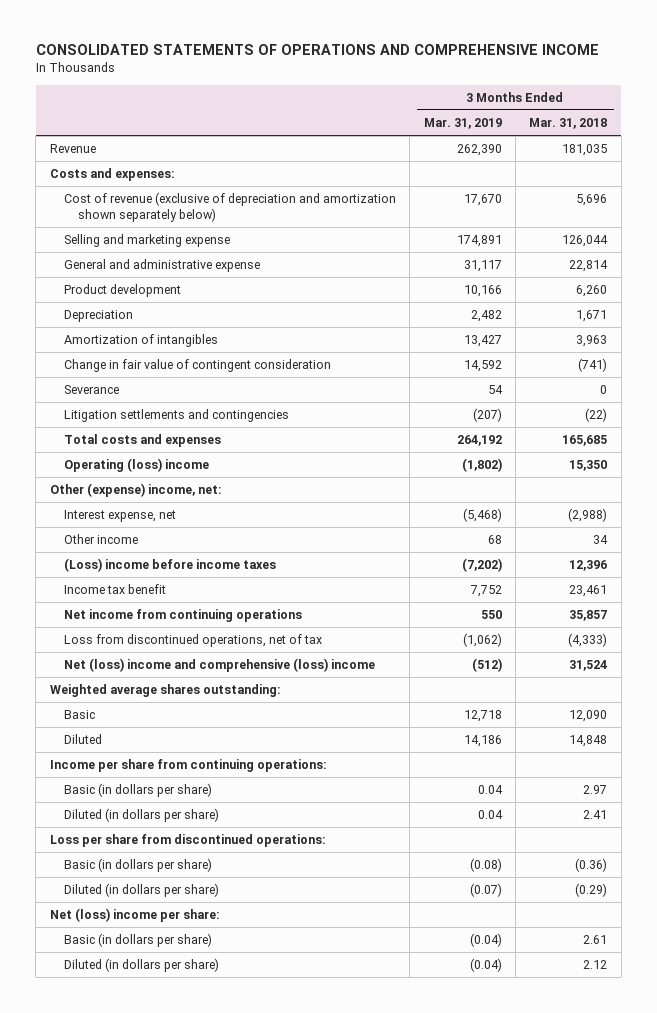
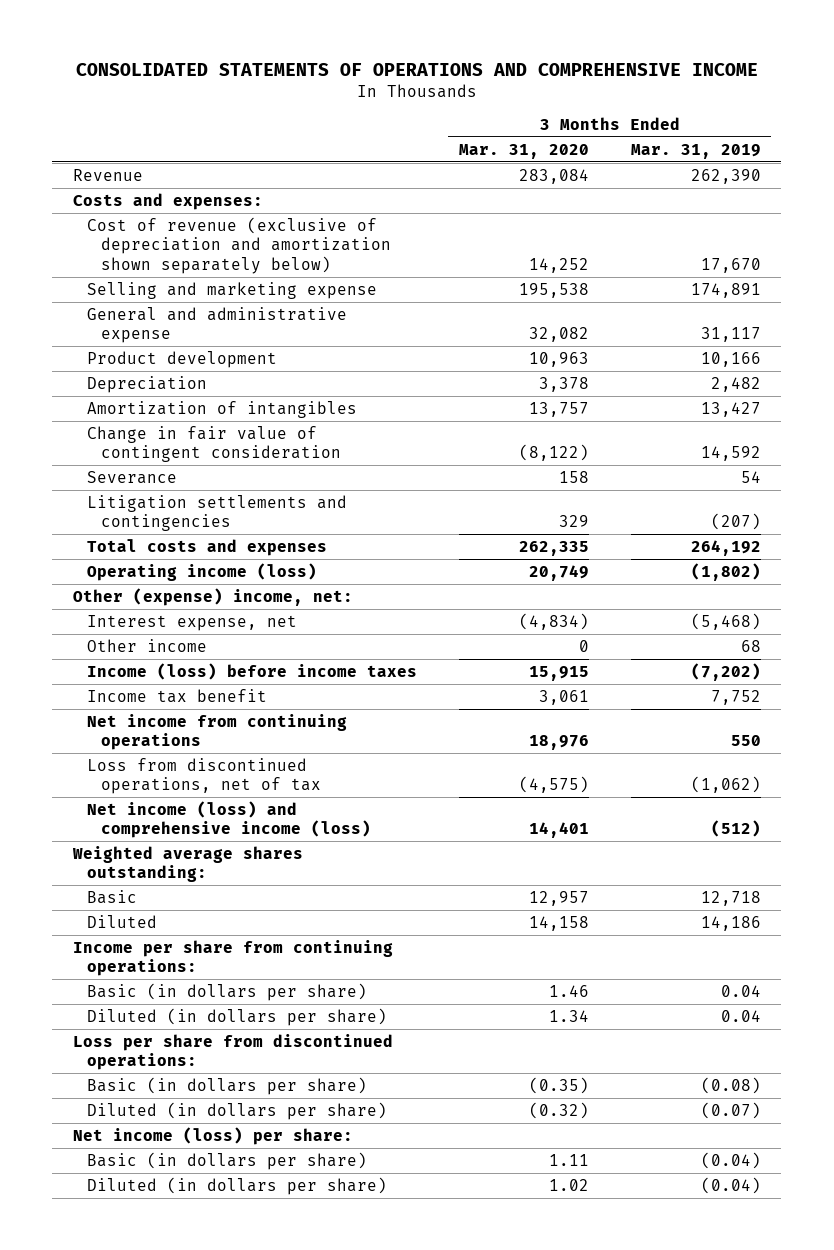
[529,117,608,129] Mar. 31, 2018 -> none
none -> [458,143,589,159] Mar. 31, 2020
[63,458,209,473] Operating (loss) income -> [86,562,317,581] Operating income (loss)
[63,558,276,573] (Loss) income before income taxes -> [86,662,417,680] Income (loss) before income taxes
[63,658,375,673] Net (loss) income and comprehensive (loss) income -> [86,800,371,839] Net income (loss) and comprehensive income (loss)
[49,908,220,923] Net (loss) income per share: -> [73,1126,354,1145] Net income (loss) per share:

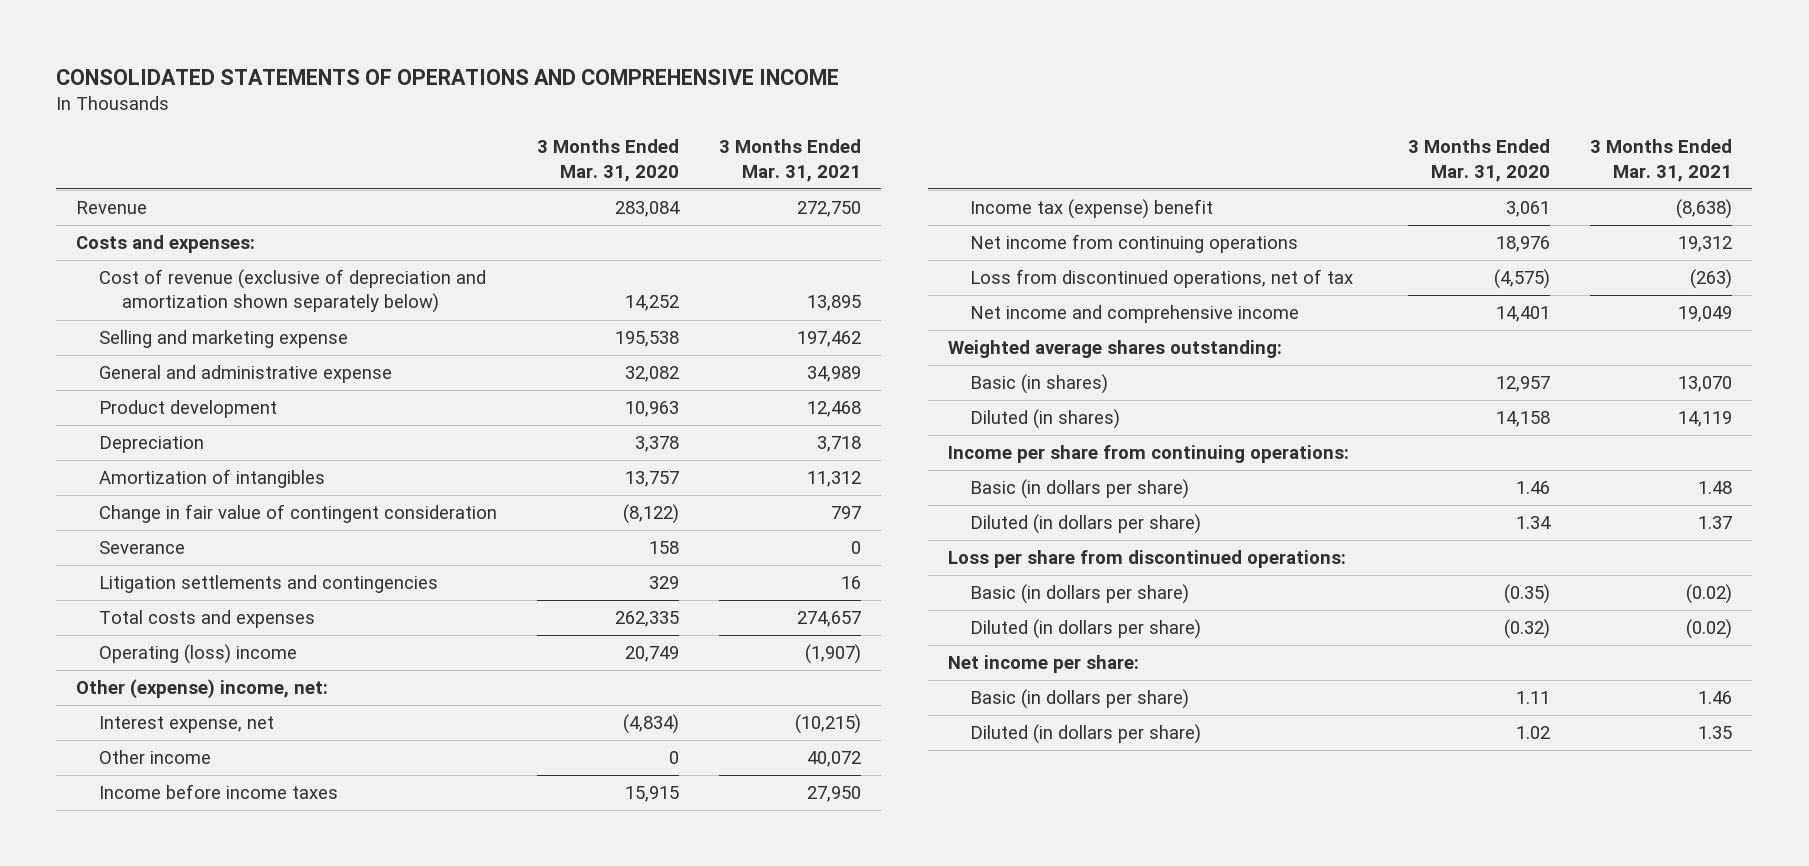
[630,143,761,159] Mar. 31, 2019 -> none
none -> [718,139,861,182] 3 Months Ended Mar. 31, 2021
[86,562,317,581] Operating income (loss) -> [98,644,297,665] Operating (loss) income
[86,662,417,680] Income (loss) before income taxes -> [98,784,338,800] Income before income taxes
[86,688,267,703] Income tax benefit -> [970,199,1214,220] Income tax (expense) benefit
[86,800,371,839] Net income (loss) and comprehensive income (loss) -> [970,305,1300,324] Net income and comprehensive income
[86,889,137,904] Basic -> [970,374,1109,395] Basic (in shares)
[86,914,157,928] Diluted -> [970,409,1121,430] Diluted (in shares)
[73,1126,354,1145] Net income (loss) per share: -> [947,655,1139,674] Net income per share:

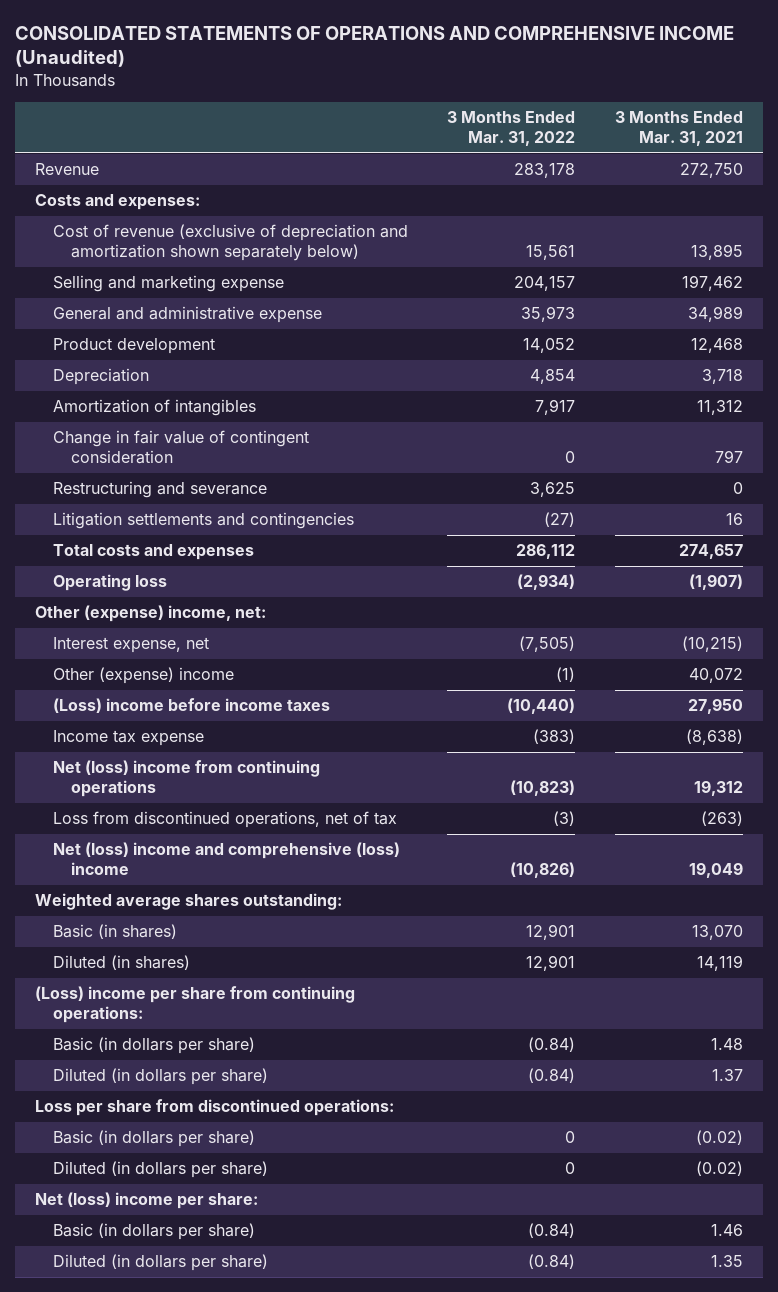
[56,69,840,86] CONSOLIDATED STATEMENTS OF OPERATIONS AND COMPREHENSIVE INCOME -> [14,25,734,68] CONSOLIDATED STATEMENTS OF OPERATIONS AND COMPREHENSIVE INCOME (Unaudited)
[536,139,679,182] 3 Months Ended Mar. 31, 2020 -> none
none -> [447,111,576,146] 3 Months Ended Mar. 31, 2022
[98,541,185,555] Severance -> none
none -> [52,481,267,499] Restructuring and severance
[98,644,297,665] Operating (loss) income -> [52,574,167,592] Operating loss
[98,750,211,765] Other income -> [52,667,234,685] Other (expense) income
[98,784,338,800] Income before income taxes -> [52,698,330,714] (Loss) income before income taxes
[970,199,1214,220] Income tax (expense) benefit -> [52,730,204,747] Income tax expense
[970,234,1299,254] Net income from continuing operations -> [52,760,320,797] Net (loss) income from continuing operations
[970,305,1300,324] Net income and comprehensive income -> [52,842,400,875] Net (loss) income and comprehensive (loss) income
[947,445,1349,464] Income per share from continuing operations: -> [34,986,355,1023] (Loss) income per share from continuing operations:
[947,655,1139,674] Net income per share: -> [34,1192,258,1210] Net (loss) income per share:

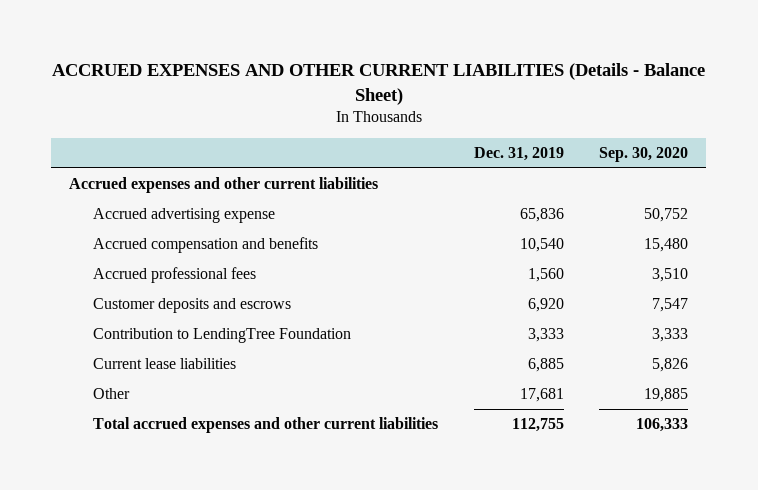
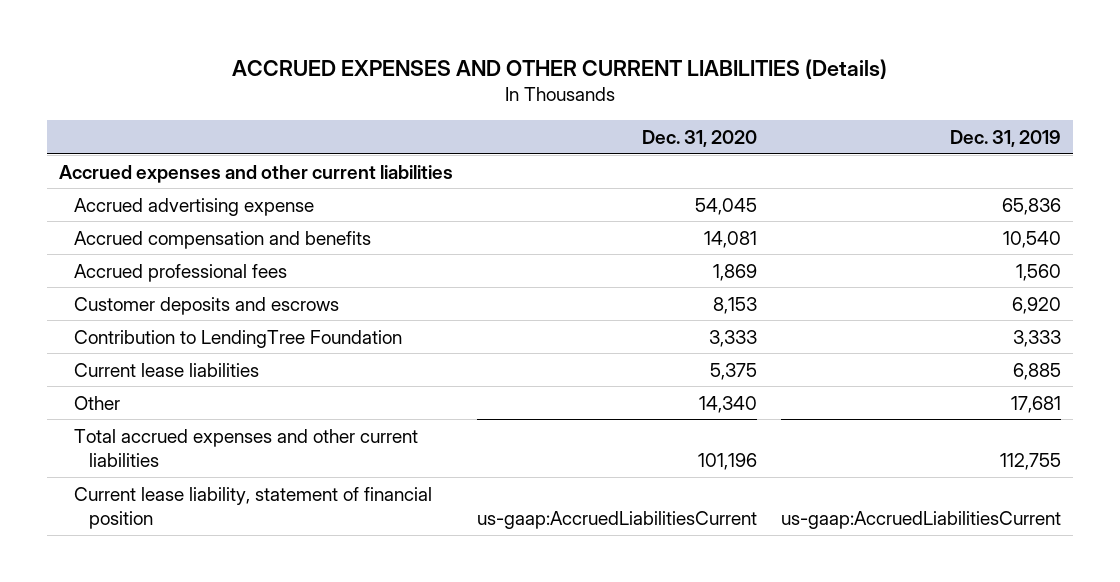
[51,62,705,105] ACCRUED EXPENSES AND OTHER CURRENT LIABILITIES (Details - Balance Sheet) -> [231,58,887,79] ACCRUED EXPENSES AND OTHER CURRENT LIABILITIES (Details)
[599,146,689,162] Sep. 30, 2020 -> none
none -> [641,129,757,147] Dec. 31, 2020
none -> [74,486,433,529] Current lease liability, statement of financial position

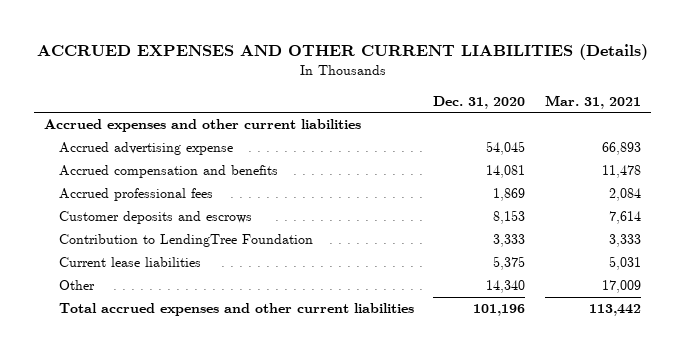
[950,129,1062,147] Dec. 31, 2019 -> none
none -> [544,94,641,109] Mar. 31, 2021
[74,486,433,529] Current lease liability, statement of financial position -> none

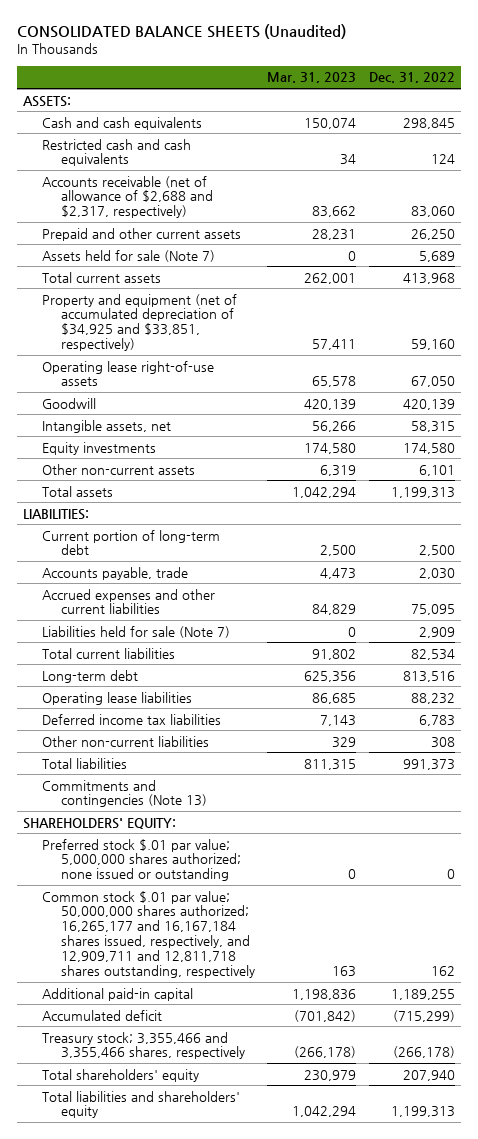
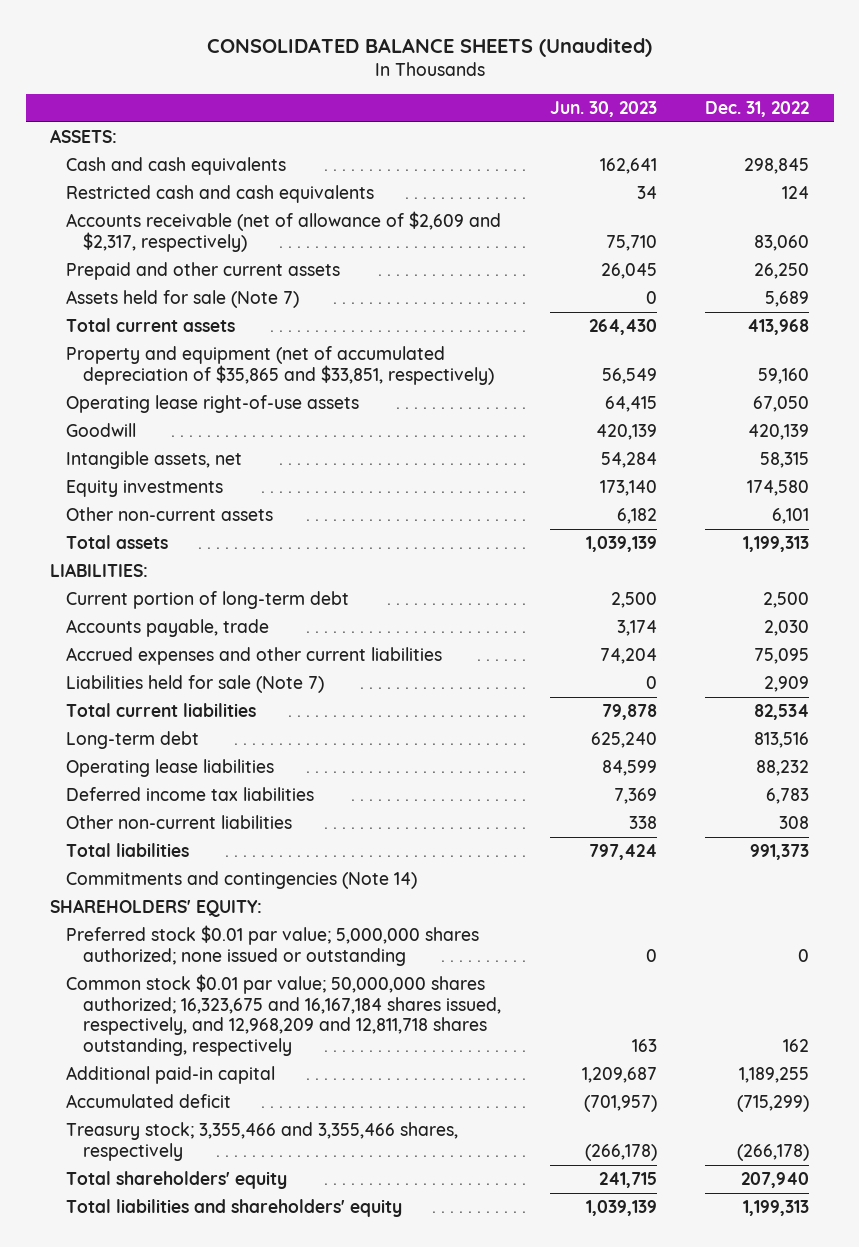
[267,72,357,84] Mar. 31, 2023 -> none
none -> [549,100,657,117] Jun. 30, 2023
[41,175,213,219] Accounts receivable (net of allowance of $2,688 and $2,317, respectively) -> [66,211,502,252] Accounts receivable (net of allowance of $2,609 and $2,317, respectively)
[41,293,237,352] Property and equipment (net of accumulated depreciation of $34,925 and $33,851, respectively) -> [66,346,494,385] Property and equipment (net of accumulated depreciation of $35,865 and $33,851, respectively)
[41,779,207,808] Commitments and contingencies (Note 13) -> [66,871,418,890] Commitments and contingencies (Note 14)
[41,838,241,882] Preferred stock $.01 par value; 5,000,000 shares authorized; none issued or outstanding -> [66,925,480,966] Preferred stock $0.01 par value; 5,000,000 shares authorized; none issued or outstanding
[41,890,255,979] Common stock $.01 par value; 50,000,000 shares authorized; 16,265,177 and 16,167,184 shares issued, respectively, and 12,909,711 and 12,811,718 shares outstanding, respectively -> [66,974,501,1056] Common stock $0.01 par value; 50,000,000 shares authorized; 16,323,675 and 16,167,184 shares issued, respectively, and 12,968,209 and 12,811,718 shares outstanding, respectively

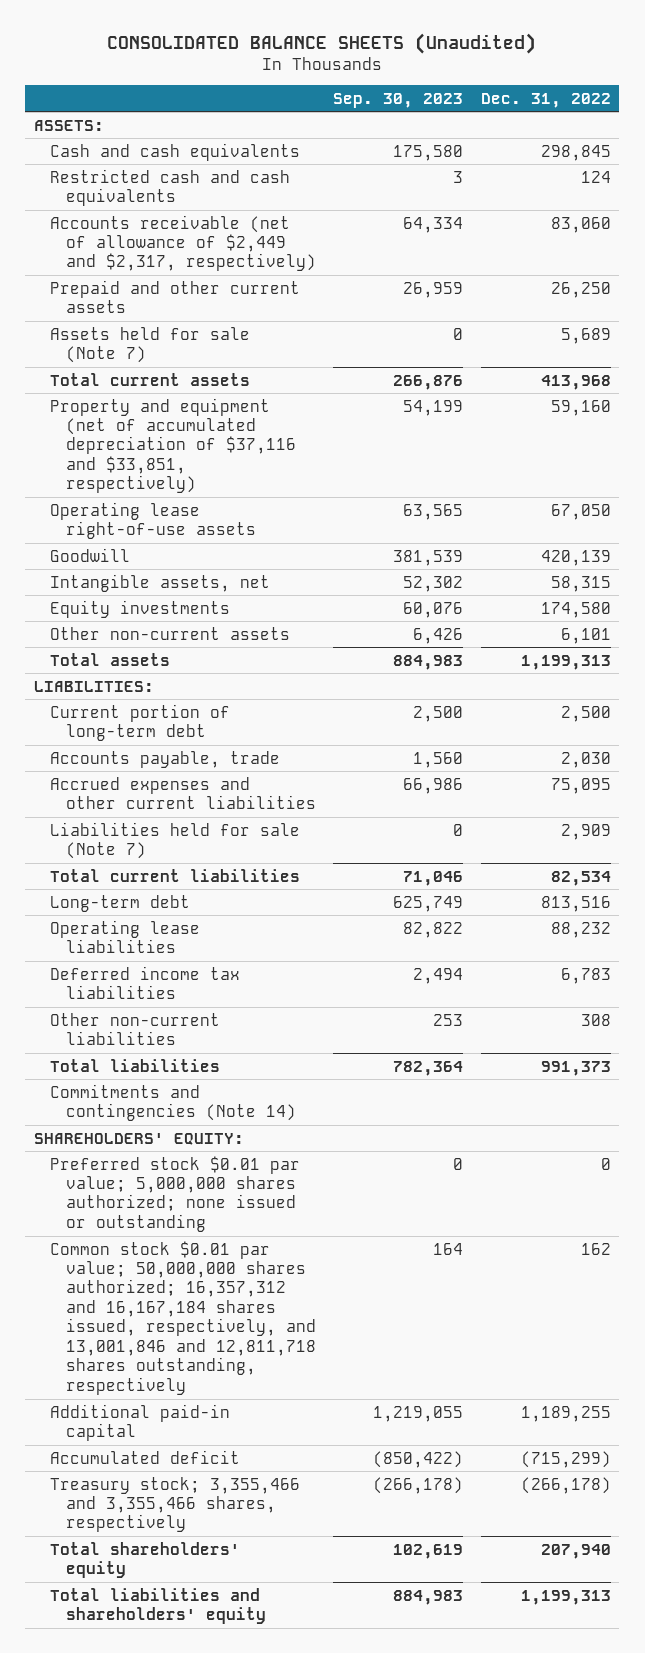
[549,100,657,117] Jun. 30, 2023 -> none
none -> [333,92,464,108] Sep. 30, 2023
[66,211,502,252] Accounts receivable (net of allowance of $2,609 and $2,317, respectively) -> [49,214,316,272] Accounts receivable (net of allowance of $2,449 and $2,317, respectively)
[66,346,494,385] Property and equipment (net of accumulated depreciation of $35,865 and $33,851, respectively) -> [49,397,296,494] Property and equipment (net of accumulated depreciation of $37,116 and $33,851, respectively)
[66,974,501,1056] Common stock $0.01 par value; 50,000,000 shares authorized; 16,323,675 and 16,167,184 shares issued, respectively, and 12,968,209 and 12,811,718 shares outstanding, respectively -> [49,1240,316,1395] Common stock $0.01 par value; 50,000,000 shares authorized; 16,357,312 and 16,167,184 shares issued, respectively, and 13,001,846 and 12,811,718 shares outstanding, respectively

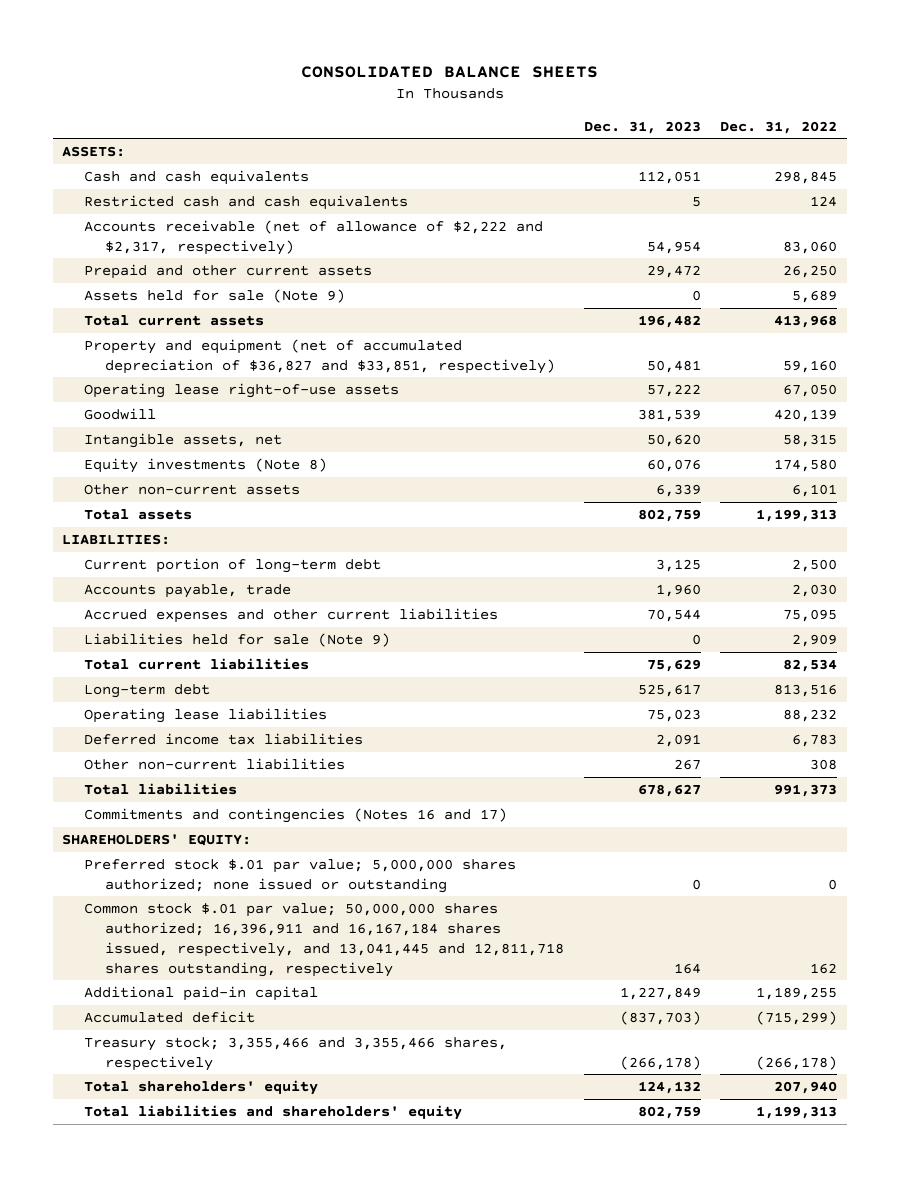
[107,33,537,55] CONSOLIDATED BALANCE SHEETS (Unaudited) -> [300,65,598,78] CONSOLIDATED BALANCE SHEETS
[333,92,464,108] Sep. 30, 2023 -> none
none -> [583,120,701,134] Dec. 31, 2023
[49,214,316,272] Accounts receivable (net of allowance of $2,449 and $2,317, respectively) -> [83,219,543,255] Accounts receivable (net of allowance of $2,222 and $2,317, respectively)
[49,326,250,363] Assets held for sale (Note 7) -> [83,288,345,303] Assets held for sale (Note 9)
[49,397,296,494] Property and equipment (net of accumulated depreciation of $37,116 and $33,851, respectively) -> [83,338,555,374] Property and equipment (net of accumulated depreciation of $36,827 and $33,851, respectively)
[49,599,230,618] Equity investments -> [83,457,327,473] Equity investments (Note 8)
[49,821,300,859] Liabilities held for sale (Note 7) -> [83,632,390,647] Liabilities held for sale (Note 9)
[49,1083,296,1121] Commitments and contingencies (Note 14) -> [83,807,507,823] Commitments and contingencies (Notes 16 and 17)
[49,1155,300,1232] Preferred stock $0.01 par value; 5,000,000 shares authorized; none issued or outstanding -> [83,858,516,893] Preferred stock $.01 par value; 5,000,000 shares authorized; none issued or outstanding
[49,1240,316,1395] Common stock $0.01 par value; 50,000,000 shares authorized; 16,357,312 and 16,167,184 shares issued, respectively, and 13,001,846 and 12,811,718 shares outstanding, respectively -> [83,902,564,977] Common stock $.01 par value; 50,000,000 shares authorized; 16,396,911 and 16,167,184 shares issued, respectively, and 13,041,445 and 12,811,718 shares outstanding, respectively

